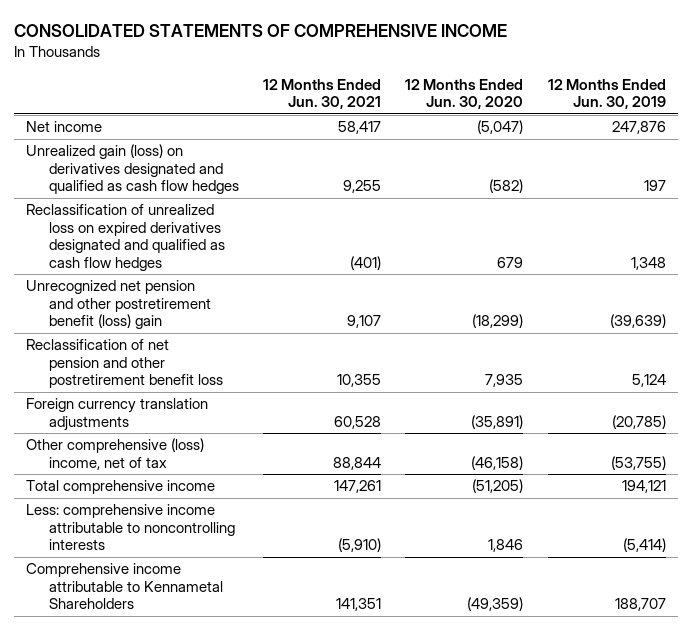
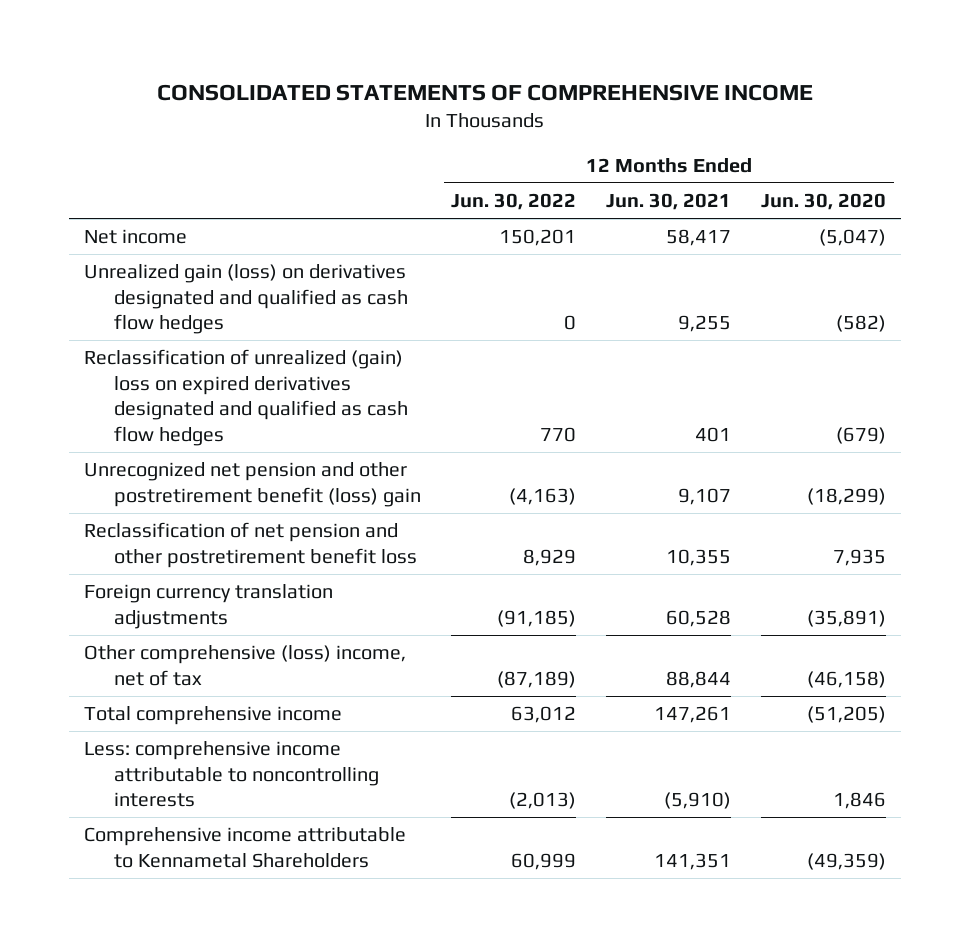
[547,78,666,110] 12 Months Ended Jun. 30, 2019 -> none
none -> [451,192,577,210] Jun. 30, 2022
[26,204,226,271] Reclassification of unrealized loss on expired derivatives designated and qualified as cash flow hedges -> [83,349,409,446] Reclassification of unrealized (gain) loss on expired derivatives designated and qualified as cash flow hedges
[350,255,382,270] (401) -> [695,426,732,442] 401
[497,256,524,268] 679 -> [836,426,887,444] (679)

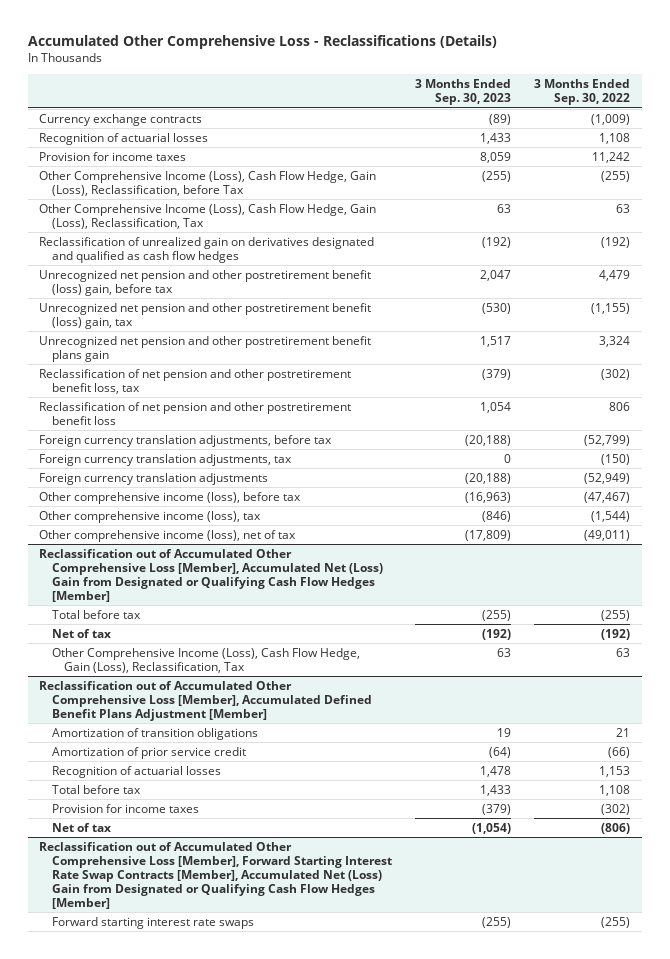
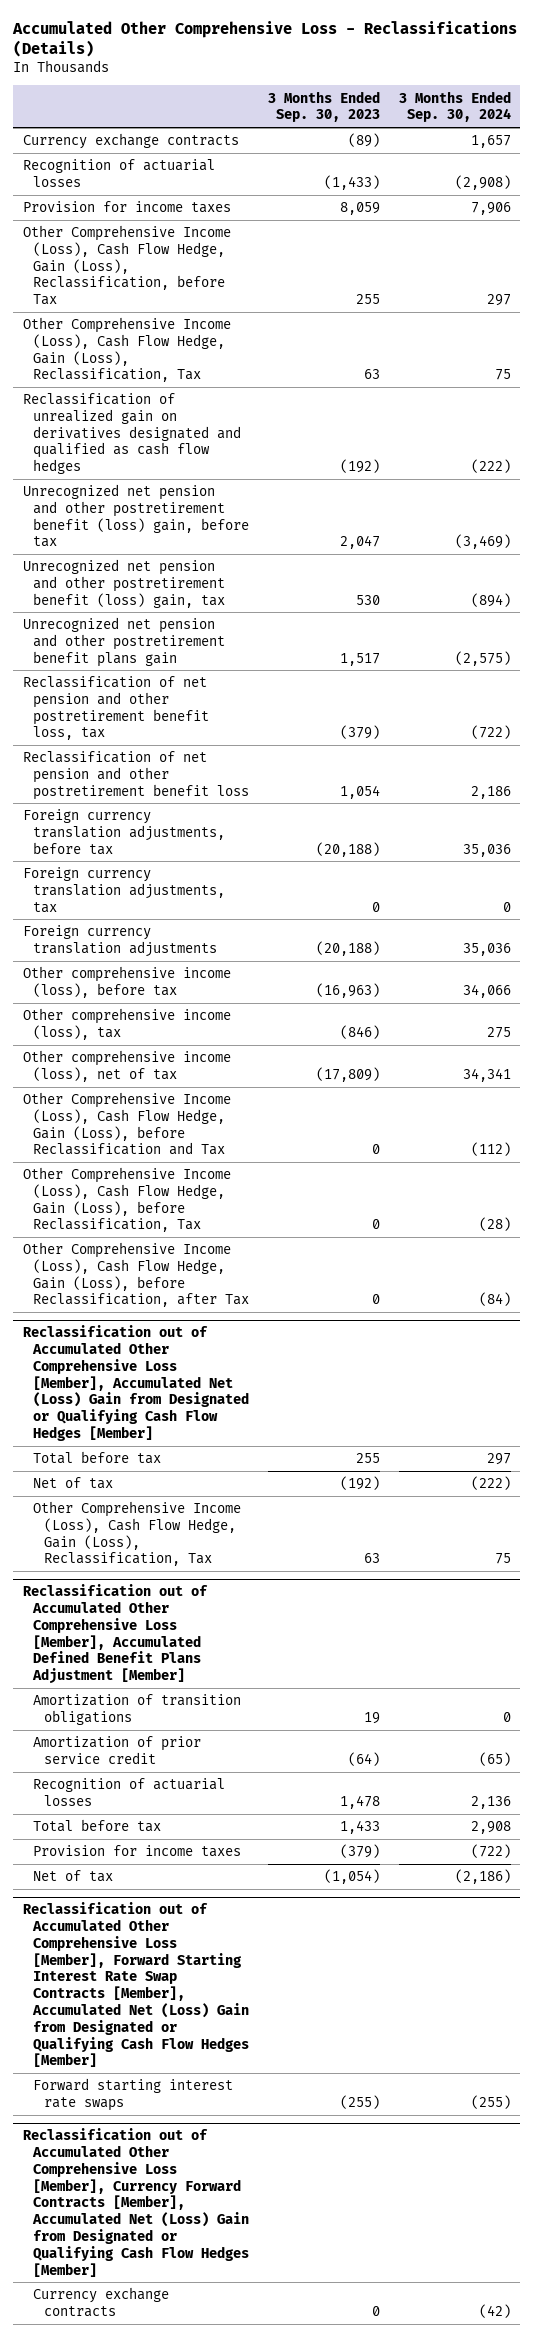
[534,79,631,106] 3 Months Ended Sep. 30, 2022 -> none
none -> [398,90,511,123] 3 Months Ended Sep. 30, 2024
[479,132,511,144] 1,433 -> [323,174,380,190] (1,433)
[481,170,511,182] (255) -> [355,294,380,305] 255
[481,302,511,314] (530) -> [355,594,380,605] 530
none -> [22,1092,231,1156] Other Comprehensive Income (Loss), Cash Flow Hedge, Gain (Loss), before Reclassification and Tax
none -> [22,1167,231,1233] Other Comprehensive Income (Loss), Cash Flow Hedge, Gain (Loss), before Reclassification, Tax
none -> [22,1242,250,1308] Other Comprehensive Income (Loss), Cash Flow Hedge, Gain (Loss), before Reclassification, after Tax
[481,609,511,621] (255) -> [355,1453,380,1464] 255
none -> [22,2128,250,2277] Reclassification out of Accumulated Other Comprehensive Loss [Member], Currency Forward Contracts [Member], Accumulated Net (Loss) Gain from Designated or Qualifying Cash Flow Hedges [Member]
none -> [33,2287,170,2317] Currency exchange contracts

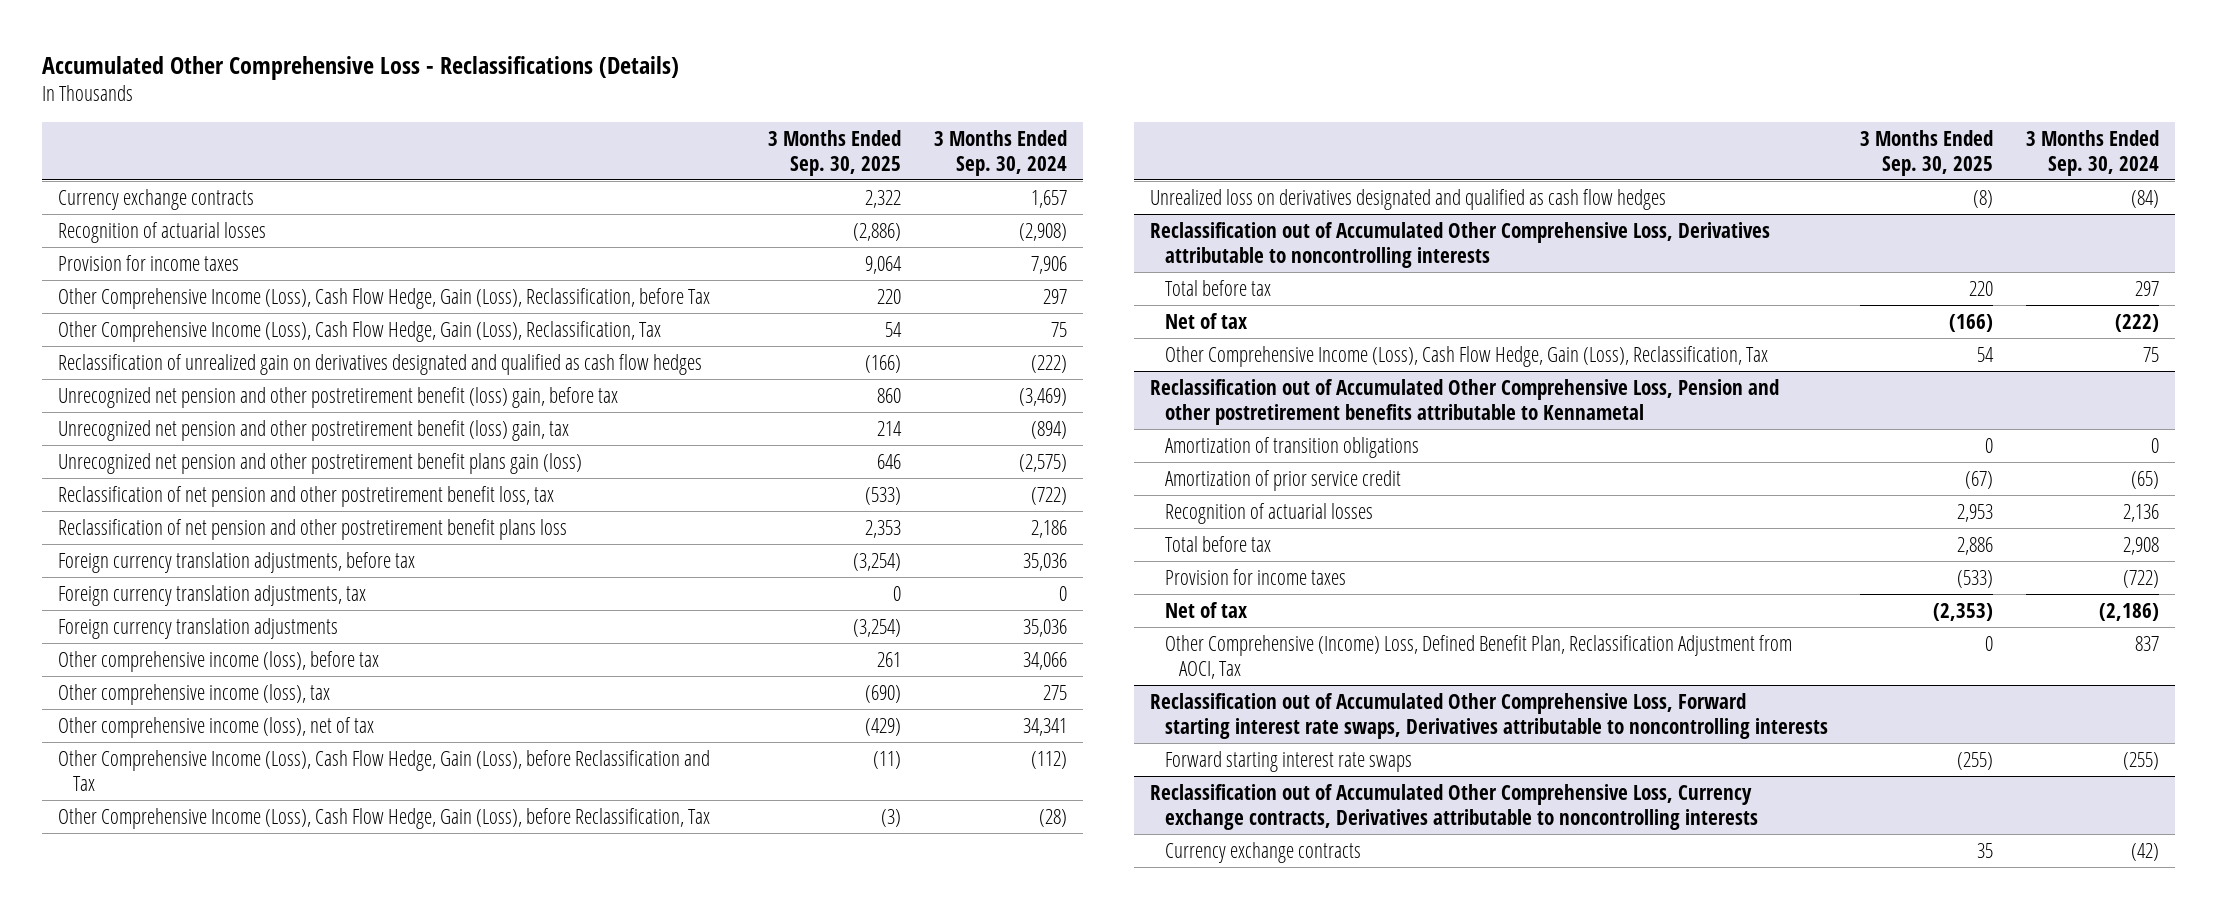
[267,90,380,123] 3 Months Ended Sep. 30, 2023 -> none
none -> [768,129,902,176] 3 Months Ended Sep. 30, 2025
[22,617,226,667] Unrecognized net pension and other postretirement benefit plans gain -> [58,452,583,474] Unrecognized net pension and other postretirement benefit plans gain (loss)
[22,751,250,800] Reclassification of net pension and other postretirement benefit loss -> [58,518,568,540] Reclassification of net pension and other postretirement benefit plans loss
[22,1325,250,1441] Reclassification out of Accumulated Other Comprehensive Loss [Member], Accumulated Net (Loss) Gain from Designated or Qualifying Cash Flow Hedges [Member] -> none
[22,1242,250,1308] Other Comprehensive Income (Loss), Cash Flow Hedge, Gain (Loss), before Reclassification, after Tax -> [1150,188,1667,210] Unrealized loss on derivatives designated and qualified as cash flow hedges
none -> [1150,221,1771,268] Reclassification out of Accumulated Other Comprehensive Loss, Derivatives attributable to noncontrolling interests
[22,1584,208,1685] Reclassification out of Accumulated Other Comprehensive Loss [Member], Accumulated Defined Benefit Plans Adjustment [Member] -> none
none -> [1150,378,1780,425] Reclassification out of Accumulated Other Comprehensive Loss, Pension and other postretirement benefits attributable to Kennametal
[22,1902,250,2068] Reclassification out of Accumulated Other Comprehensive Loss [Member], Forward Starting Interest Rate Swap Contracts [Member], Accumulated Net (Loss) Gain from Designated or Qualifying Cash Flow Hedges [Member] -> none
none -> [1164,634,1792,679] Other Comprehensive (Income) Loss, Defined Benefit Plan, Reclassification Adjustment from AOCI, Tax
none -> [1150,692,1828,739] Reclassification out of Accumulated Other Comprehensive Loss, Forward starting interest rate swaps, Derivatives attributable to noncontrolling interests
[22,2128,250,2277] Reclassification out of Accumulated Other Comprehensive Loss [Member], Currency Forward Contracts [Member], Accumulated Net (Loss) Gain from Designated or Qualifying Cash Flow Hedges [Member] -> none
none -> [1150,783,1758,830] Reclassification out of Accumulated Other Comprehensive Loss, Currency exchange contracts, Derivatives attributable to noncontrolling interests

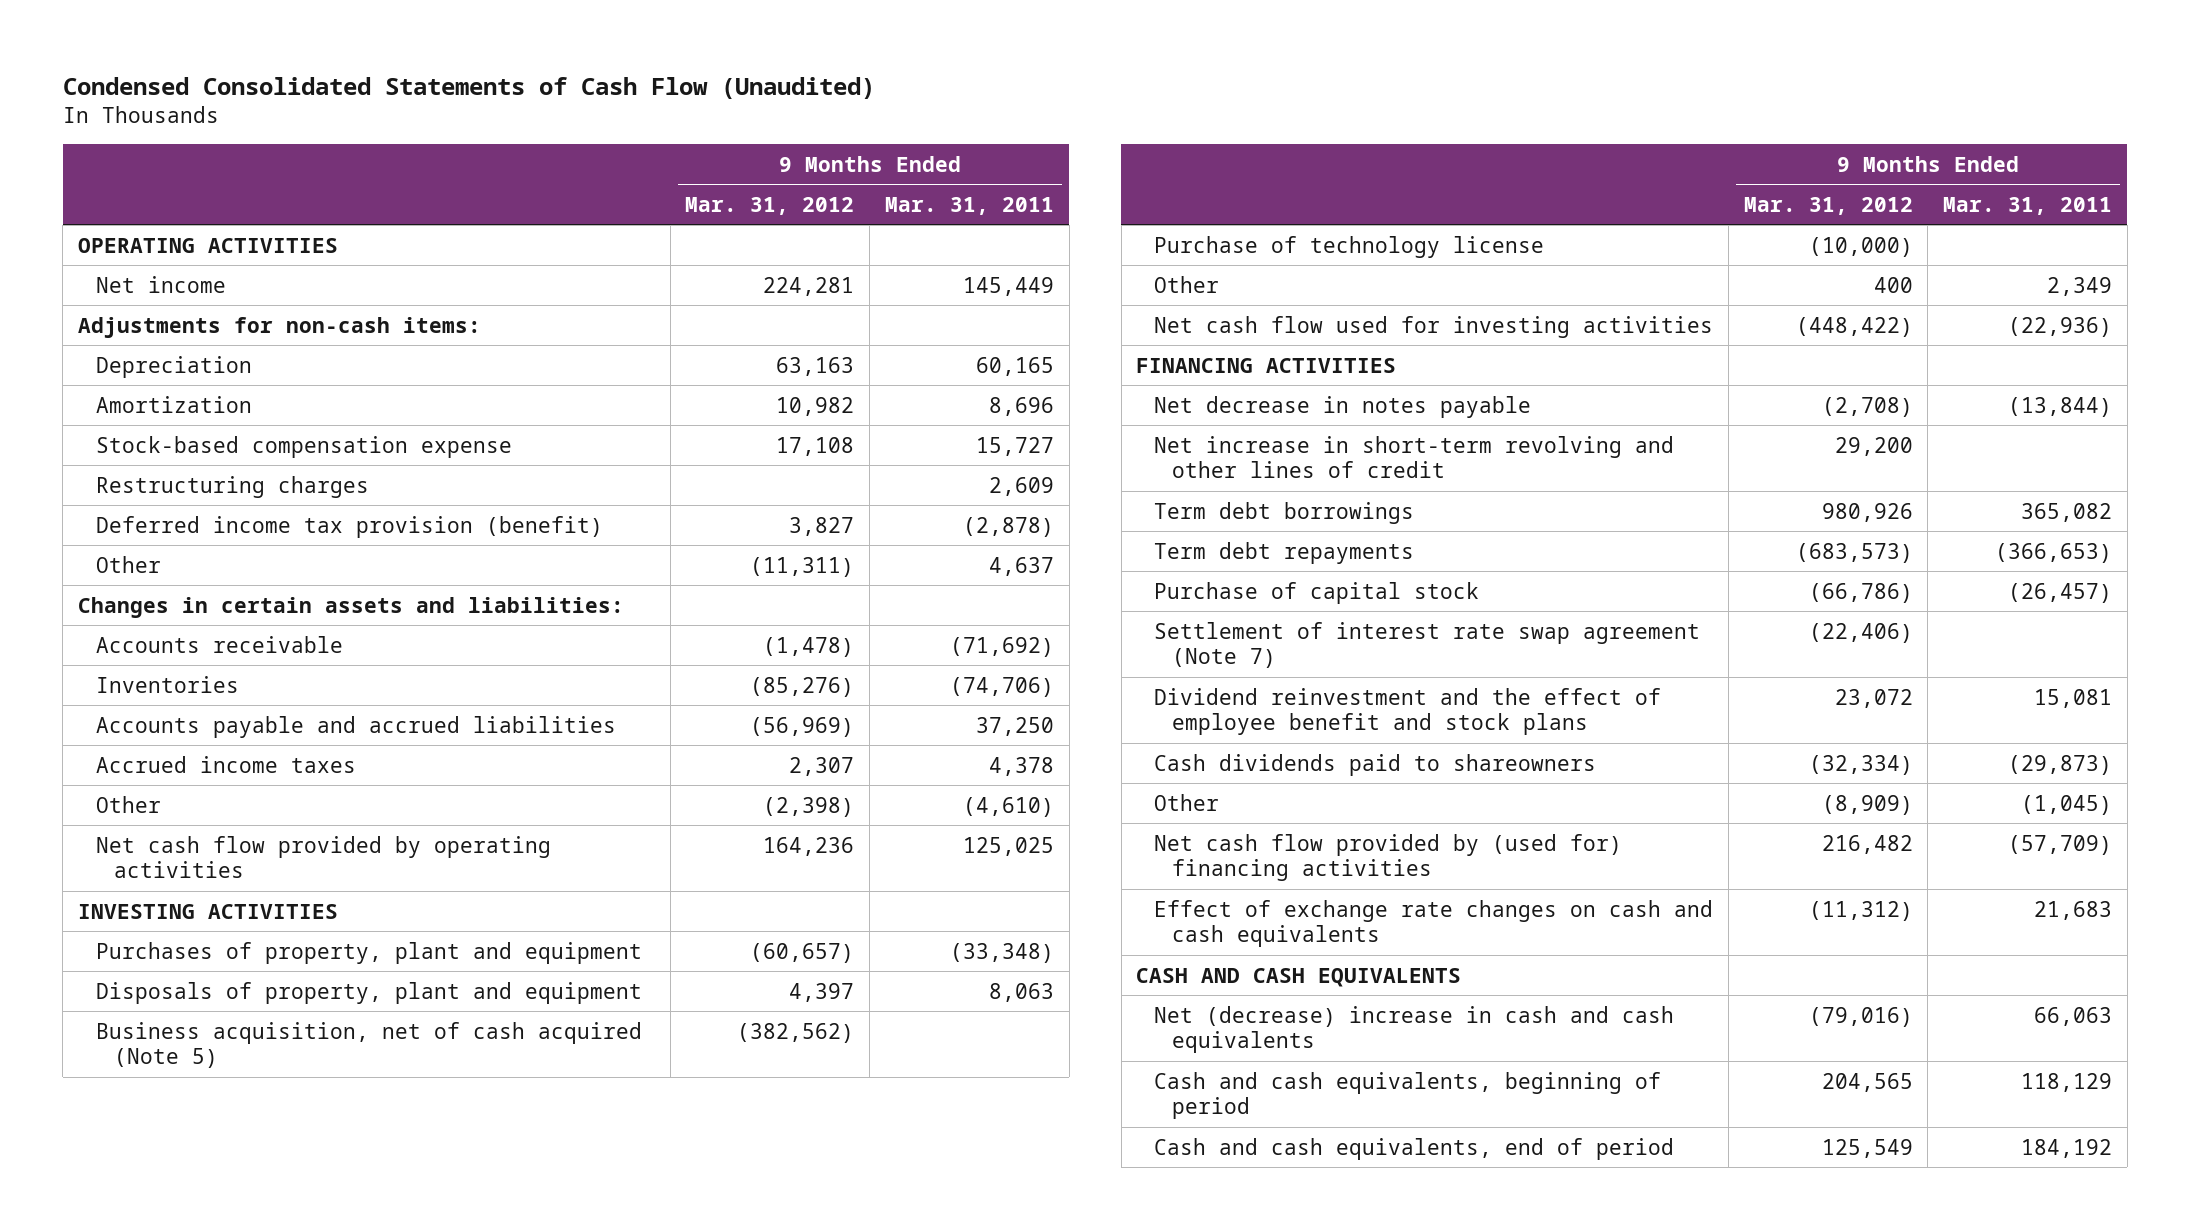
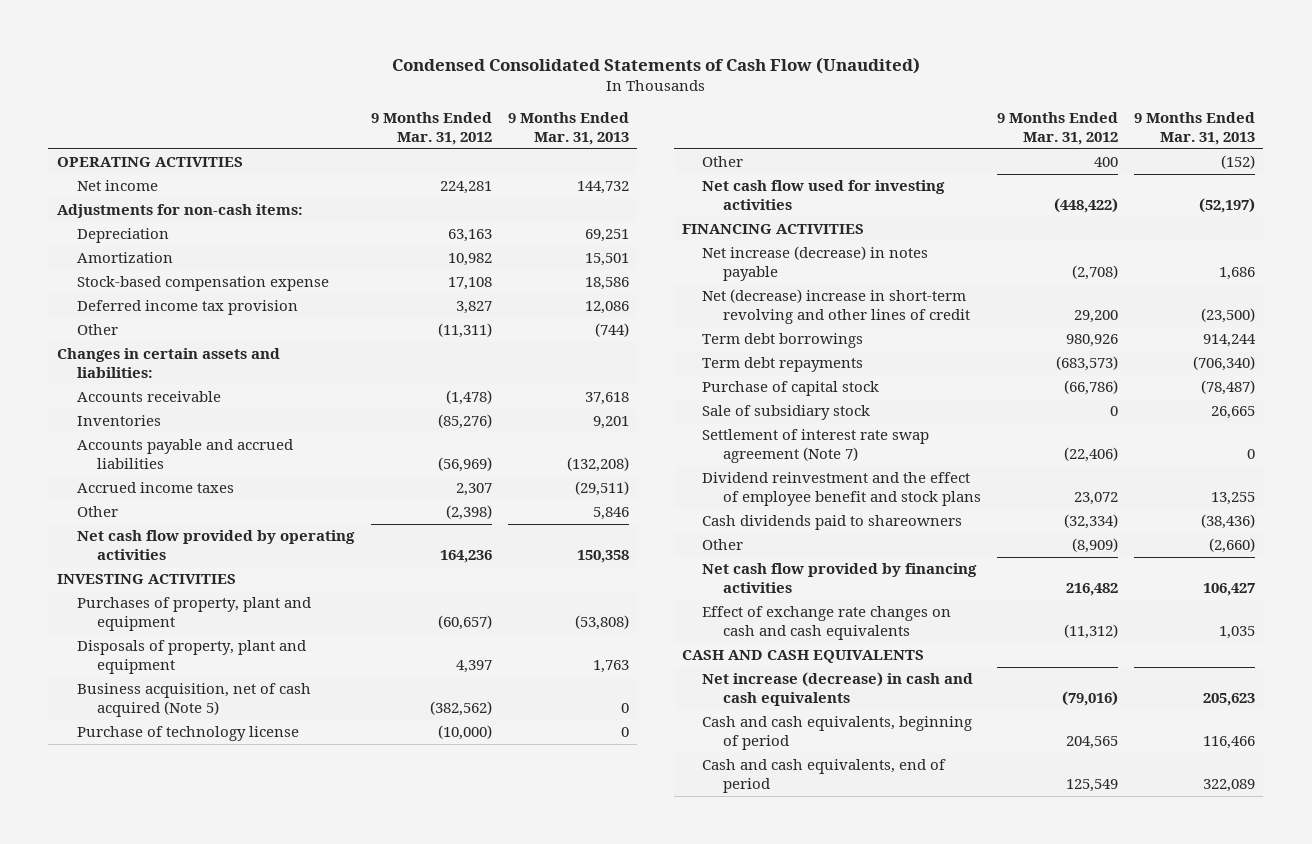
[884,196,1054,215] Mar. 31, 2011 -> none
none -> [508,112,630,145] 9 Months Ended Mar. 31, 2013
[96,475,370,498] Restructuring charges -> none
[96,515,604,538] Deferred income tax provision (benefit) -> [76,300,298,316] Deferred income tax provision
[1154,395,1532,418] Net decrease in notes payable -> [702,246,929,281] Net increase (decrease) in notes payable
[1154,435,1675,479] Net increase in short-term revolving and other lines of credit -> [702,289,970,324] Net (decrease) increase in short-term revolving and other lines of credit
none -> [702,405,871,421] Sale of subsidiary stock
[1154,833,1623,882] Net cash flow provided by (used for) financing activities -> [702,563,978,593] Net cash flow provided by financing activities
[1154,1005,1675,1054] Net (decrease) increase in cash and cash equivalents -> [702,672,974,706] Net increase (decrease) in cash and cash equivalents

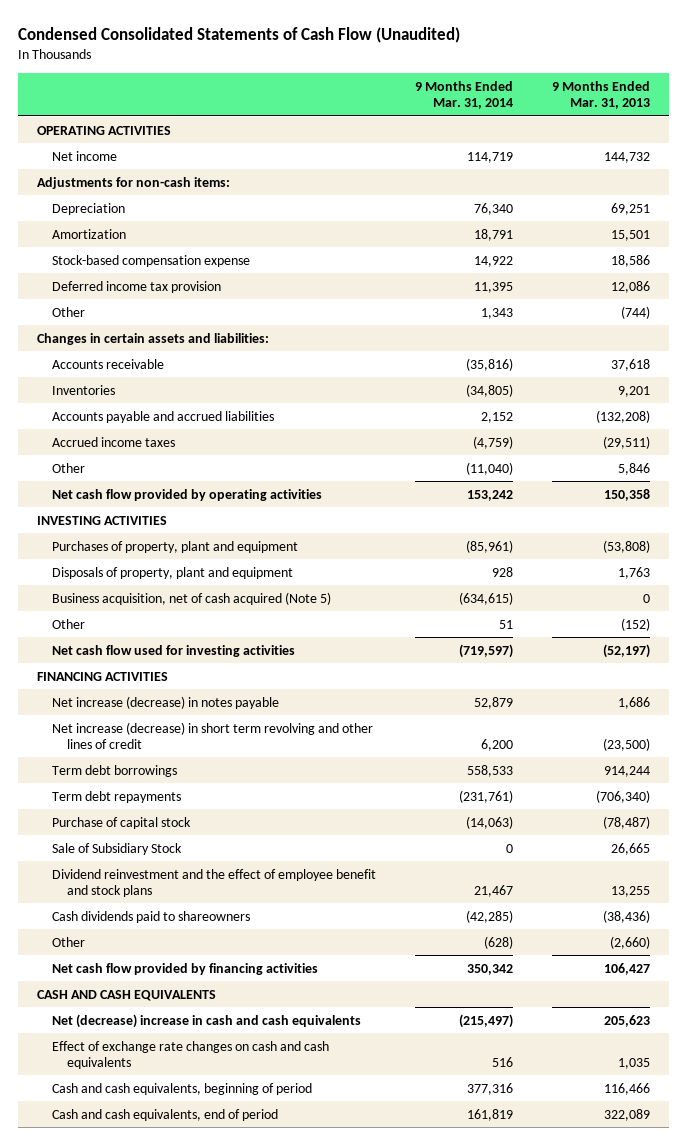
[370,112,492,145] 9 Months Ended Mar. 31, 2012 -> none
none -> [415,80,514,110] 9 Months Ended Mar. 31, 2014
[76,726,299,742] Purchase of technology license -> none
[702,289,970,324] Net (decrease) increase in short-term revolving and other lines of credit -> [52,721,374,750] Net increase (decrease) in short term revolving and other lines of credit
[702,429,930,463] Settlement of interest rate swap agreement (Note 7) -> none
[702,405,871,421] Sale of subsidiary stock -> [52,842,183,855] Sale of Subsidiary Stock
[702,672,974,706] Net increase (decrease) in cash and cash equivalents -> [52,1013,362,1028] Net (decrease) increase in cash and cash equivalents
[702,606,952,640] Effect of exchange rate changes on cash and cash equivalents -> [52,1040,330,1070] Effect of exchange rate changes on cash and cash equivalents

